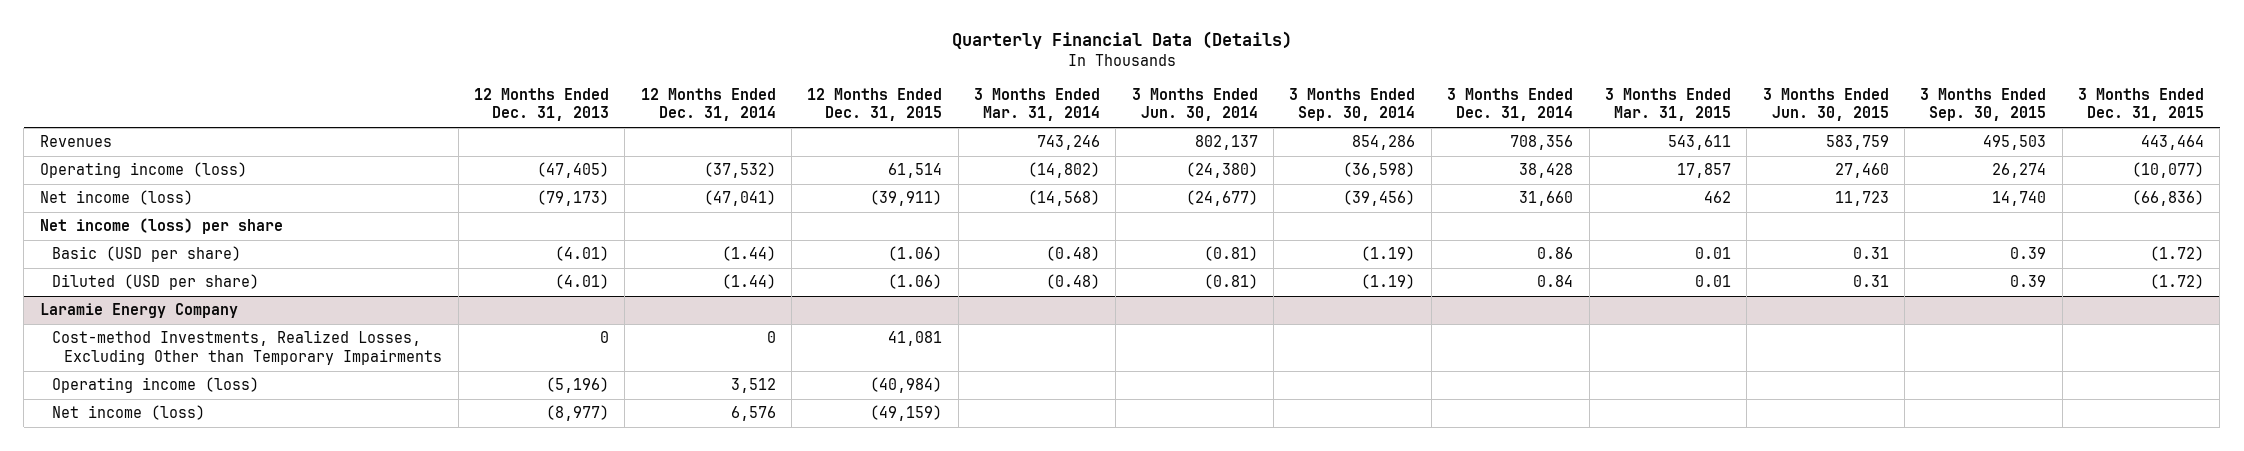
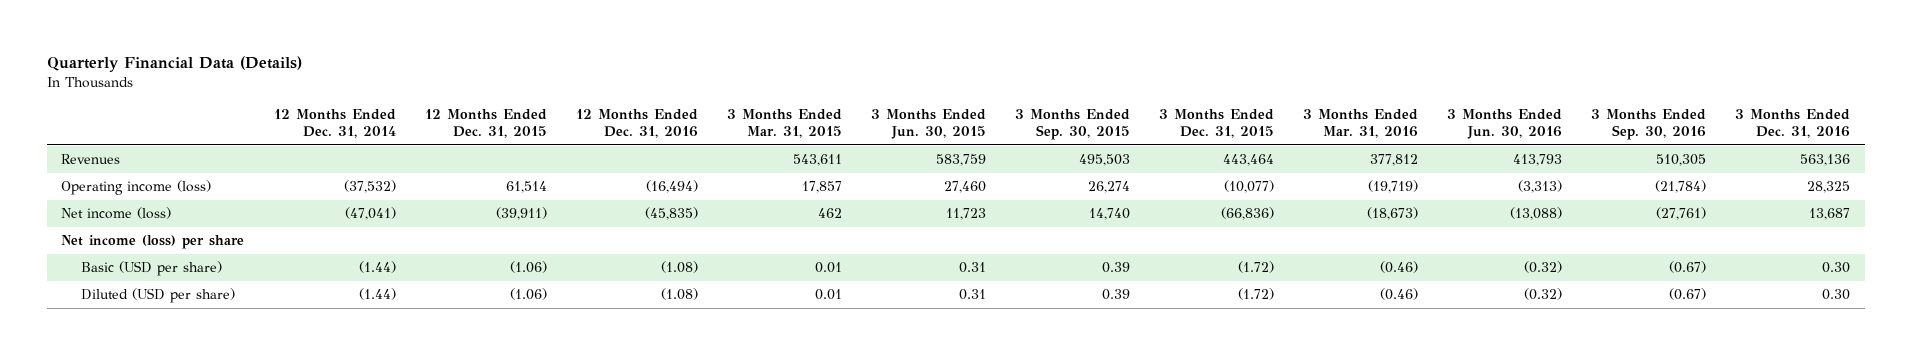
[473,87,609,122] 12 Months Ended Dec. 31, 2013 -> none
[974,87,1101,122] 3 Months Ended Mar. 31, 2014 -> none
[1131,87,1258,122] 3 Months Ended Jun. 30, 2014 -> none
[1289,87,1416,122] 3 Months Ended Sep. 30, 2014 -> none
[1447,87,1574,122] 3 Months Ended Dec. 31, 2014 -> none
none -> [575,108,698,138] 12 Months Ended Dec. 31, 2016
none -> [1303,108,1419,138] 3 Months Ended Mar. 31, 2016
none -> [1447,108,1563,139] 3 Months Ended Jun. 30, 2016
none -> [1591,108,1707,140] 3 Months Ended Sep. 30, 2016
none -> [1735,108,1851,138] 3 Months Ended Dec. 31, 2016
[39,303,238,319] Laramie Energy Company -> none
[51,330,443,365] Cost-method Investments, Realized Losses, Excluding Other than Temporary Impairments -> none
[51,377,259,394] Operating income (loss) -> none
[51,405,205,421] Net income (loss) -> none

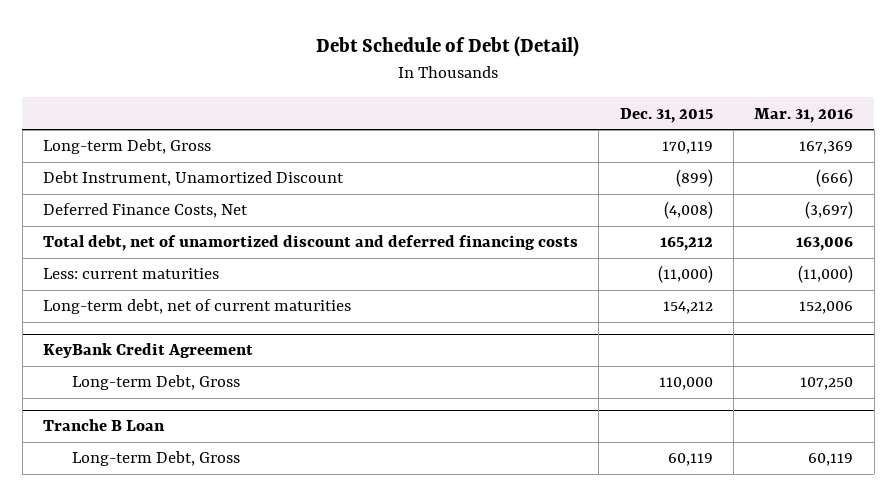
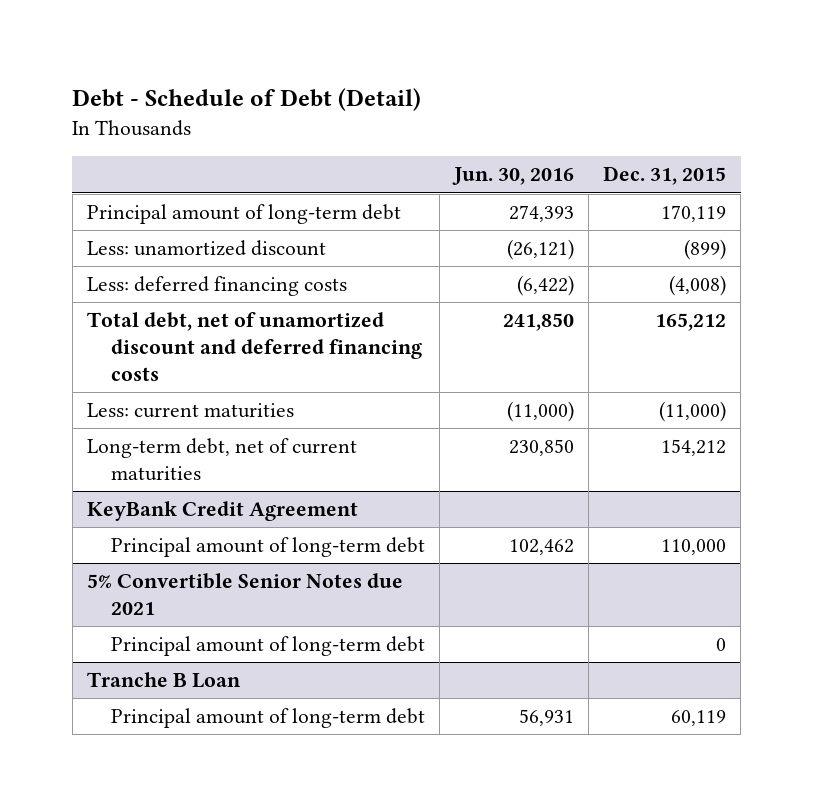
[316,36,580,58] Debt Schedule of Debt (Detail) -> [72,87,422,111] Debt - Schedule of Debt (Detail)
[754,107,854,123] Mar. 31, 2016 -> none
none -> [451,167,574,186] Jun. 30, 2016
[43,139,212,155] Long-term Debt, Gross -> [86,204,401,225] Principal amount of long-term debt
[43,171,345,187] Debt Instrument, Unamortized Discount -> [86,240,326,257] Less: unamortized discount
[43,203,249,219] Deferred Finance Costs, Net -> [86,276,347,297] Less: deferred financing costs
[71,375,240,391] Long-term Debt, Gross -> [110,537,425,558] Principal amount of long-term debt
none -> [86,573,403,615] 5% Convertible Senior Notes due 2021
none -> [110,636,425,657] Principal amount of long-term debt
[71,451,240,467] Long-term Debt, Gross -> [110,708,425,729] Principal amount of long-term debt

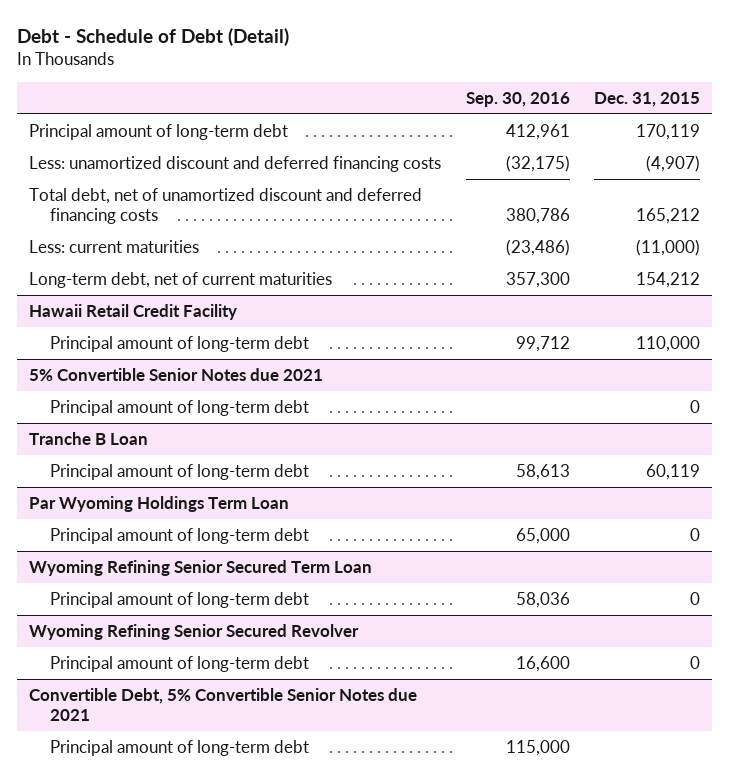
[451,167,574,186] Jun. 30, 2016 -> none
none -> [465,91,570,107] Sep. 30, 2016
[86,240,326,257] Less: unamortized discount -> none
[86,276,347,297] Less: deferred financing costs -> [29,155,442,172] Less: unamortized discount and deferred financing costs
[668,275,726,297] (4,008) -> [645,154,700,172] (4,907)
[86,501,358,522] KeyBank Credit Agreement -> none
none -> [29,303,238,320] Hawaii Retail Credit Facility
none -> [29,495,290,512] Par Wyoming Holdings Term Loan
none -> [50,527,310,544] Principal amount of long-term debt
none -> [29,559,373,576] Wyoming Refining Senior Secured Term Loan
none -> [50,591,310,608] Principal amount of long-term debt
none -> [29,623,360,640] Wyoming Refining Senior Secured Revolver
none -> [50,655,310,672] Principal amount of long-term debt
none -> [29,687,418,721] Convertible Debt, 5% Convertible Senior Notes due 2021
none -> [50,739,310,756] Principal amount of long-term debt

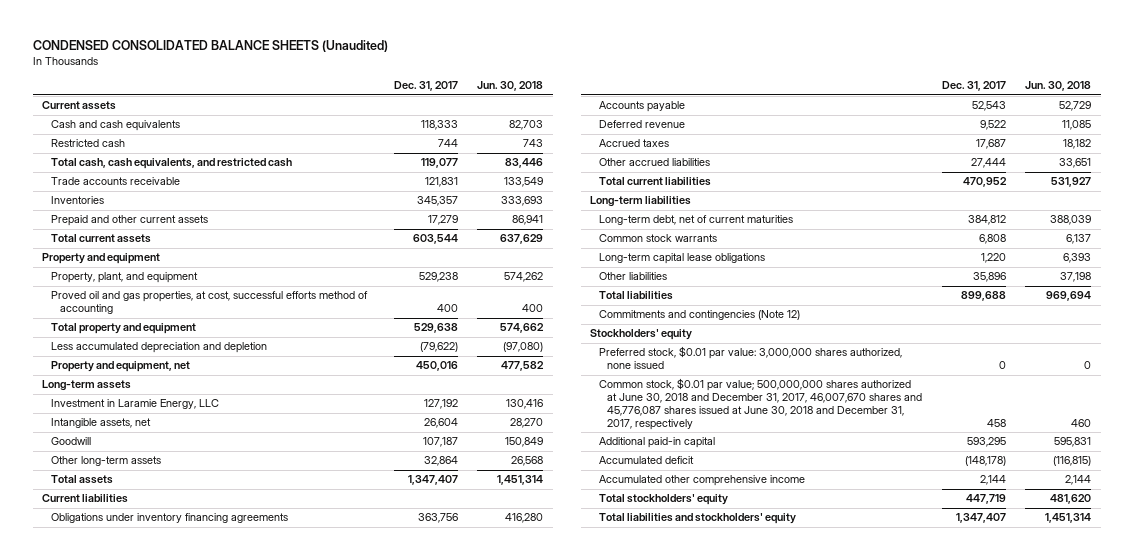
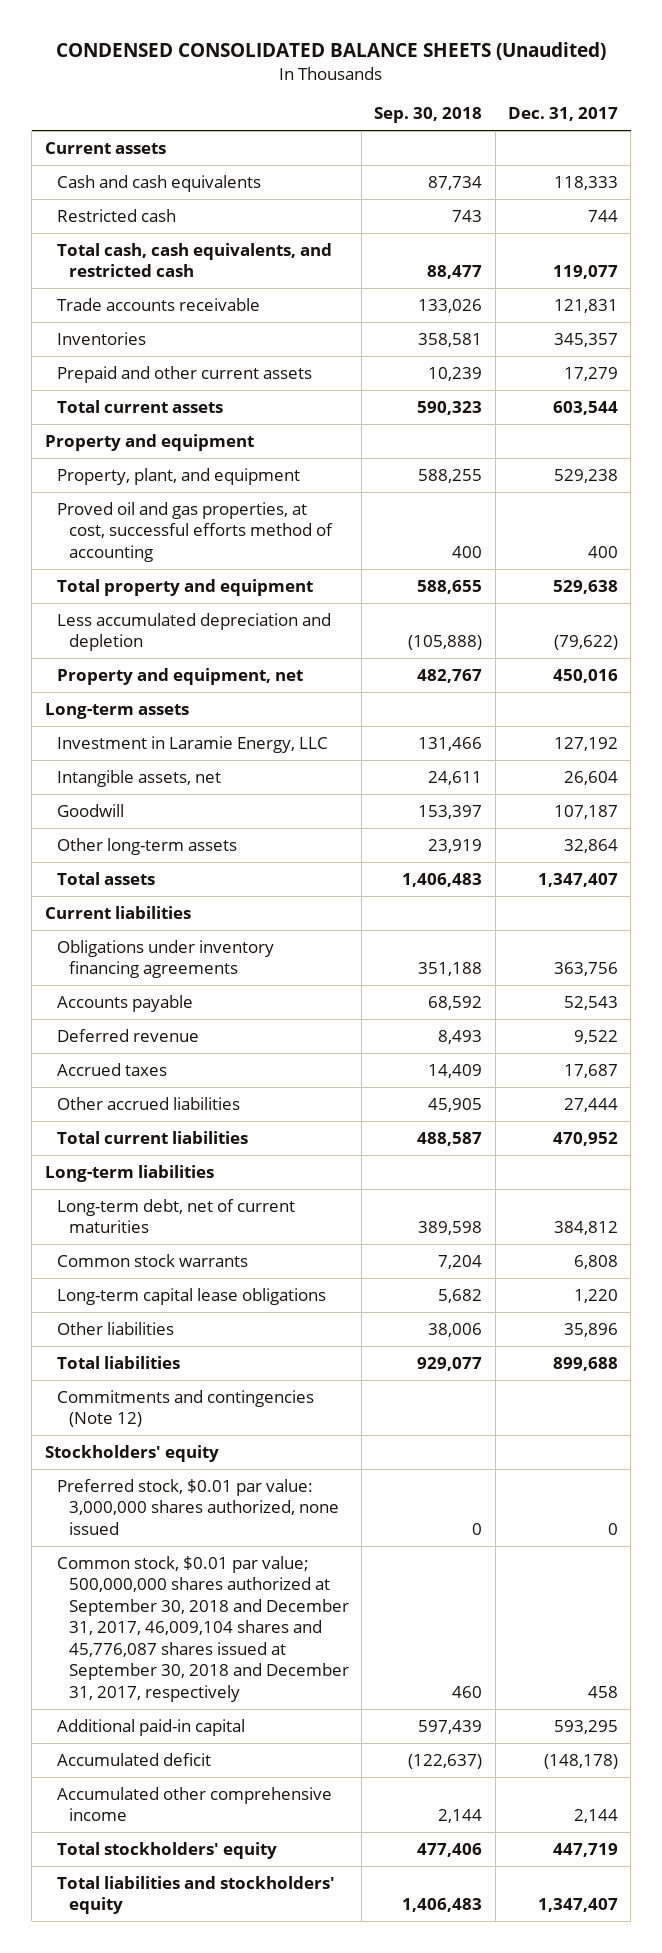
[477,81,544,92] Jun. 30, 2018 -> none
none -> [374,106,483,123] Sep. 30, 2018
[598,378,923,430] Common stock, $0.01 par value; 500,000,000 shares authorized at June 30, 2018 and December 31, 2017, 46,007,670 shares and 45,776,087 shares issued at June 30, 2018 and December 31, 2017, respectively -> [56,1555,349,1702] Common stock, $0.01 par value; 500,000,000 shares authorized at September 30, 2018 and December 31, 2017, 46,009,104 shares and 45,776,087 shares issued at September 30, 2018 and December 31, 2017, respectively

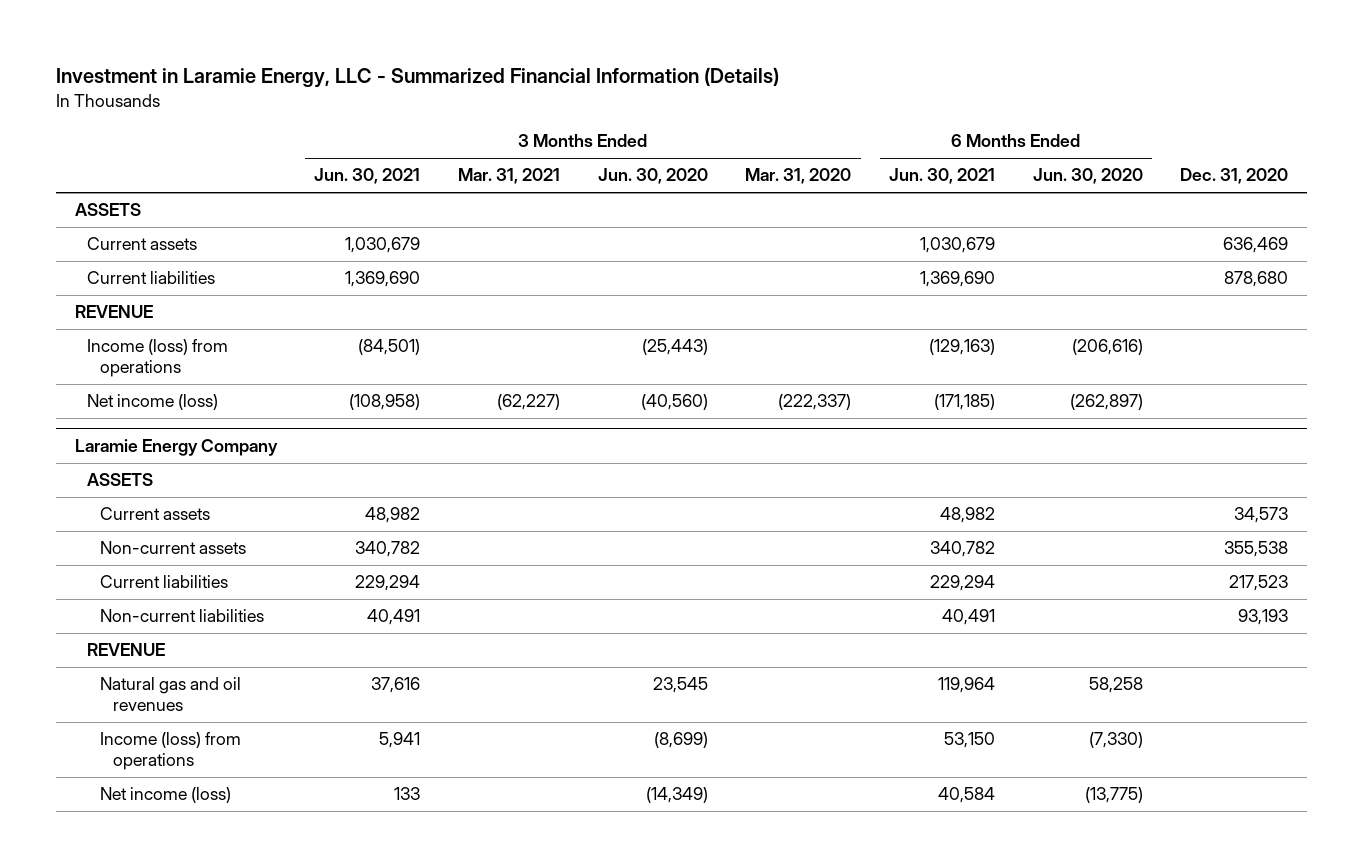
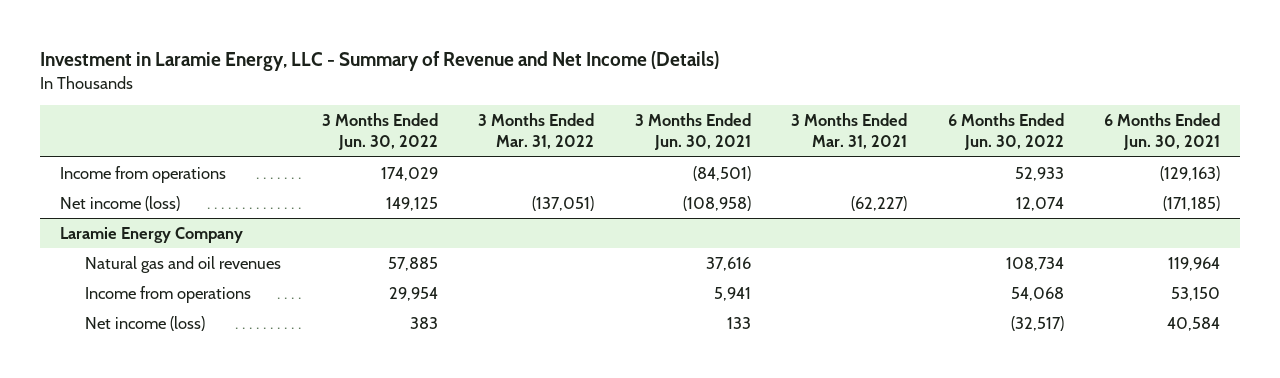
[55,66,779,88] Investment in Laramie Energy, LLC - Summarized Financial Information (Details) -> [40,51,720,72] Investment in Laramie Energy, LLC - Summary of Revenue and Net Income (Details)
[597,168,708,185] Jun. 30, 2020 -> none
[745,168,852,185] Mar. 31, 2020 -> none
[1032,168,1143,185] Jun. 30, 2020 -> none
[1180,168,1289,185] Dec. 31, 2020 -> none
none -> [321,113,438,151] 3 Months Ended Jun. 30, 2022
none -> [478,113,595,150] 3 Months Ended Mar. 31, 2022
none -> [947,113,1064,151] 6 Months Ended Jun. 30, 2022
[74,203,141,217] ASSETS -> none
[87,237,198,251] Current assets -> none
[87,271,216,285] Current liabilities -> none
[74,305,153,319] REVENUE -> none
[87,339,229,378] Income (loss) from operations -> [60,166,227,184] Income from operations
[87,473,154,487] ASSETS -> none
[100,507,211,521] Current assets -> none
[100,541,247,555] Non-current assets -> none
[100,575,229,589] Current liabilities -> none
[100,609,265,623] Non-current liabilities -> none
[87,643,166,657] REVENUE -> none
[100,732,242,771] Income (loss) from operations -> [85,286,252,304] Income from operations

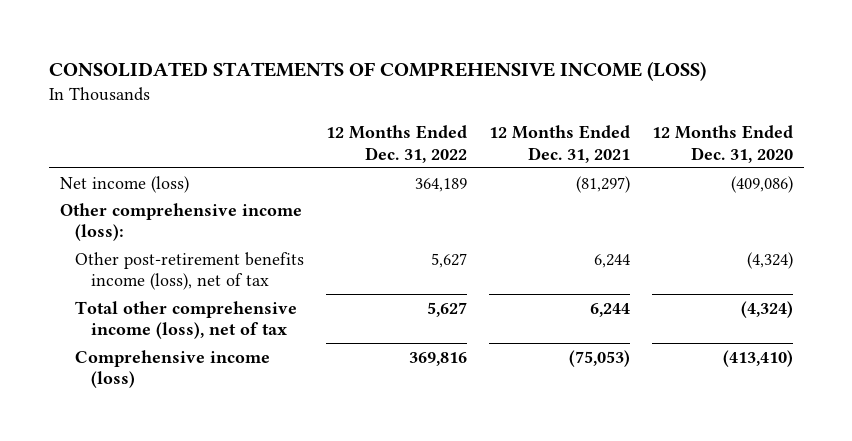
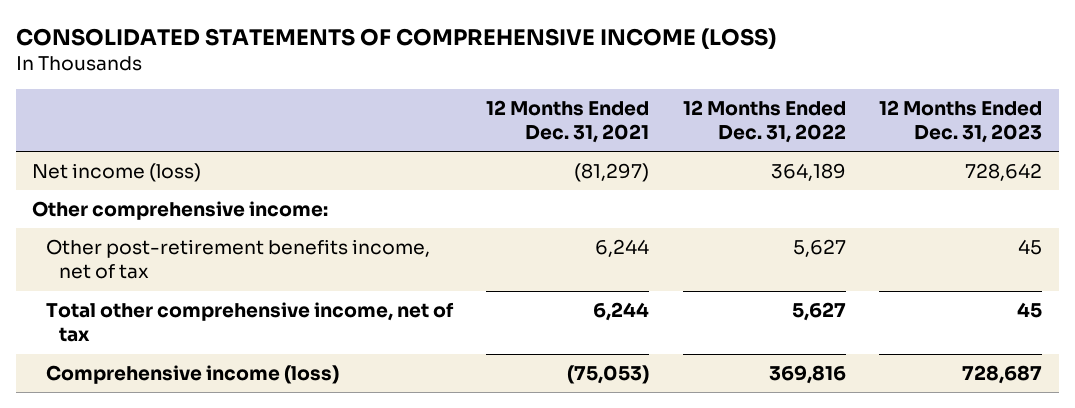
[651,124,793,163] 12 Months Ended Dec. 31, 2020 -> none
none -> [879,99,1043,144] 12 Months Ended Dec. 31, 2023
[59,202,302,242] Other comprehensive income (loss): -> [32,200,329,220] Other comprehensive income:
[75,251,305,291] Other post-retirement benefits income (loss), net of tax -> [45,238,430,280] Other post-retirement benefits income, net of tax
[75,300,298,340] Total other comprehensive income (loss), net of tax -> [45,301,454,343] Total other comprehensive income, net of tax

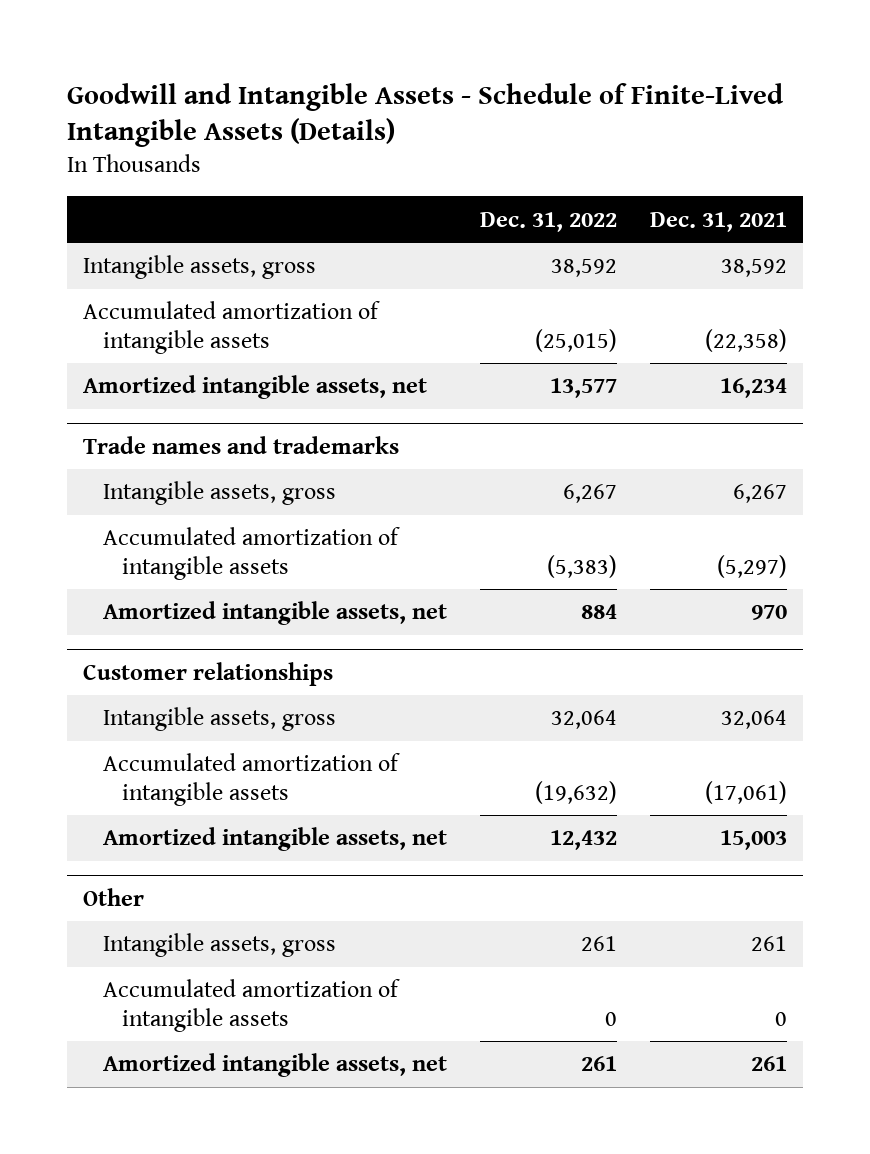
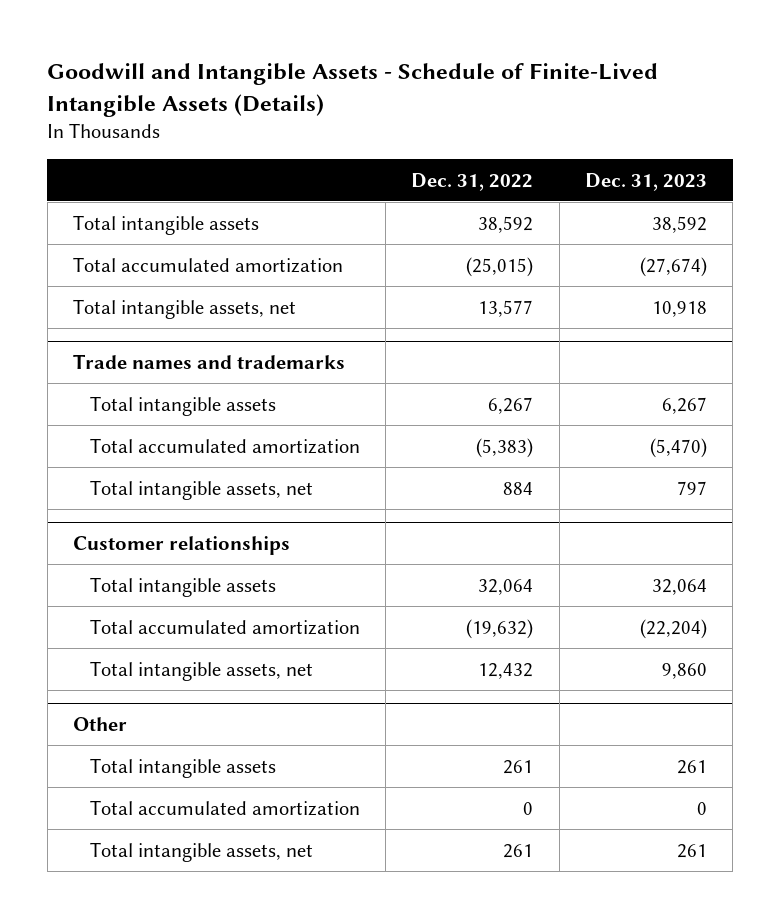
[649,211,787,232] Dec. 31, 2021 -> none
none -> [585,172,708,191] Dec. 31, 2023
[83,255,317,280] Intangible assets, gross -> [72,214,259,235] Total intangible assets
[83,301,381,354] Accumulated amortization of intangible assets -> [72,256,343,273] Total accumulated amortization
[83,375,428,400] Amortized intangible assets, net -> [72,298,296,319] Total intangible assets, net
[102,481,336,506] Intangible assets, gross -> [89,395,276,416] Total intangible assets
[102,527,400,580] Accumulated amortization of intangible assets -> [89,437,360,454] Total accumulated amortization
[102,601,447,626] Amortized intangible assets, net -> [89,479,313,500] Total intangible assets, net
[102,707,336,732] Intangible assets, gross -> [89,576,276,597] Total intangible assets
[102,753,400,806] Accumulated amortization of intangible assets -> [89,618,360,635] Total accumulated amortization
[102,827,447,852] Amortized intangible assets, net -> [89,660,313,681] Total intangible assets, net
[102,933,336,958] Intangible assets, gross -> [89,757,276,778] Total intangible assets
[102,979,400,1032] Accumulated amortization of intangible assets -> [89,799,360,816] Total accumulated amortization
[102,1053,447,1078] Amortized intangible assets, net -> [89,841,313,862] Total intangible assets, net

